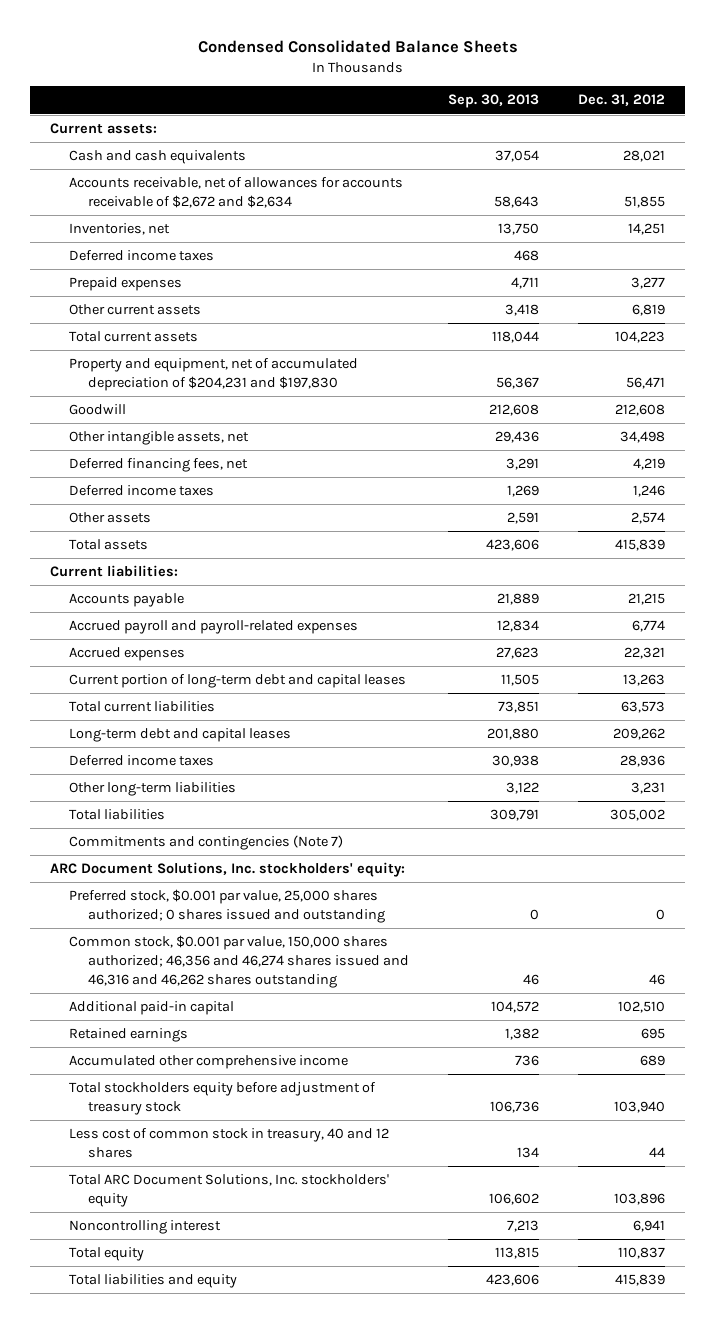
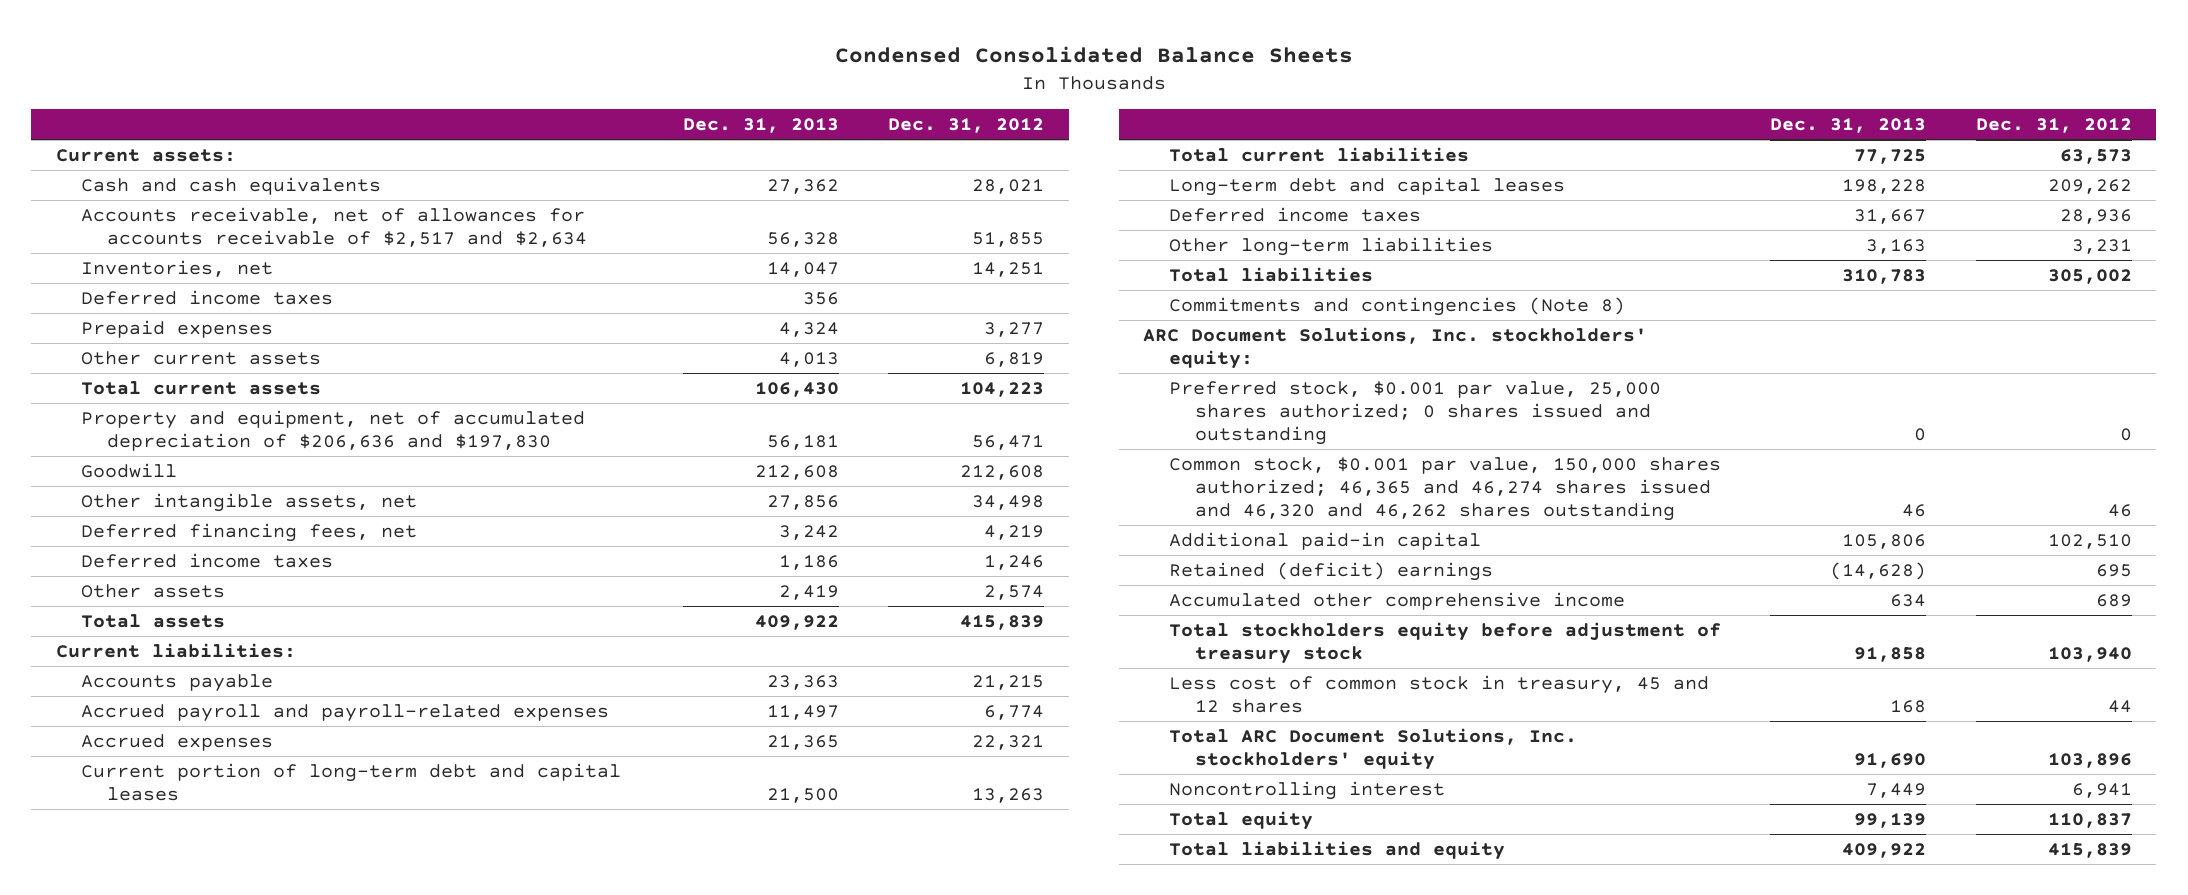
[447,94,539,109] Sep. 30, 2013 -> none
none -> [682,118,839,134] Dec. 31, 2013
[68,177,403,208] Accounts receivable, net of allowances for accounts receivable of $2,672 and $2,634 -> [81,206,588,248] Accounts receivable, net of allowances for accounts receivable of $2,517 and $2,634
[68,358,358,391] Property and equipment, net of accumulated depreciation of $204,231 and $197,830 -> [81,409,586,452] Property and equipment, net of accumulated depreciation of $206,636 and $197,830
[68,835,343,851] Commitments and contingencies (Note 7) -> [1169,296,1626,316] Commitments and contingencies (Note 8)
[68,935,409,988] Common stock, $0.001 par value, 150,000 shares authorized; 46,356 and 46,274 shares issued and 46,316 and 46,262 shares outstanding -> [1169,456,1722,522] Common stock, $0.001 par value, 150,000 shares authorized; 46,365 and 46,274 shares issued and 46,320 and 46,262 shares outstanding
[68,1028,188,1043] Retained earnings -> [1169,561,1494,581] Retained (deficit) earnings
[68,1128,389,1158] Less cost of common stock in treasury, 40 and 12 shares -> [1169,674,1710,714] Less cost of common stock in treasury, 45 and 12 shares

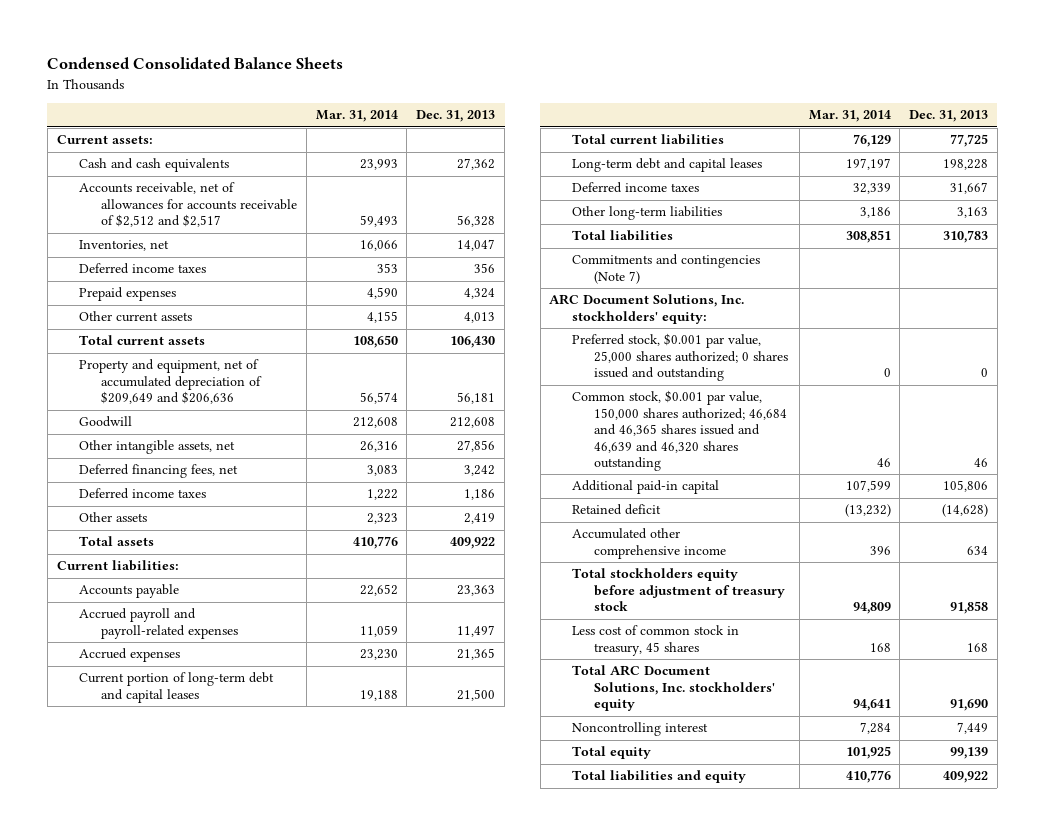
[888,118,1045,134] Dec. 31, 2012 -> none
none -> [315,110,398,123] Mar. 31, 2014
[81,206,588,248] Accounts receivable, net of allowances for accounts receivable of $2,517 and $2,634 -> [78,182,298,228] Accounts receivable, net of allowances for accounts receivable of $2,512 and $2,517
[81,409,586,452] Property and equipment, net of accumulated depreciation of $206,636 and $197,830 -> [78,359,263,405] Property and equipment, net of accumulated depreciation of $209,649 and $206,636
[1169,296,1626,316] Commitments and contingencies (Note 8) -> [571,254,760,284] Commitments and contingencies (Note 7)
[1169,456,1722,522] Common stock, $0.001 par value, 150,000 shares authorized; 46,365 and 46,274 shares issued and 46,320 and 46,262 shares outstanding -> [571,390,787,472] Common stock, $0.001 par value, 150,000 shares authorized; 46,684 and 46,365 shares issued and 46,639 and 46,320 shares outstanding
[1169,561,1494,581] Retained (deficit) earnings -> [571,504,661,516] Retained deficit
[1169,674,1710,714] Less cost of common stock in treasury, 45 and 12 shares -> [571,625,739,656] Less cost of common stock in treasury, 45 shares

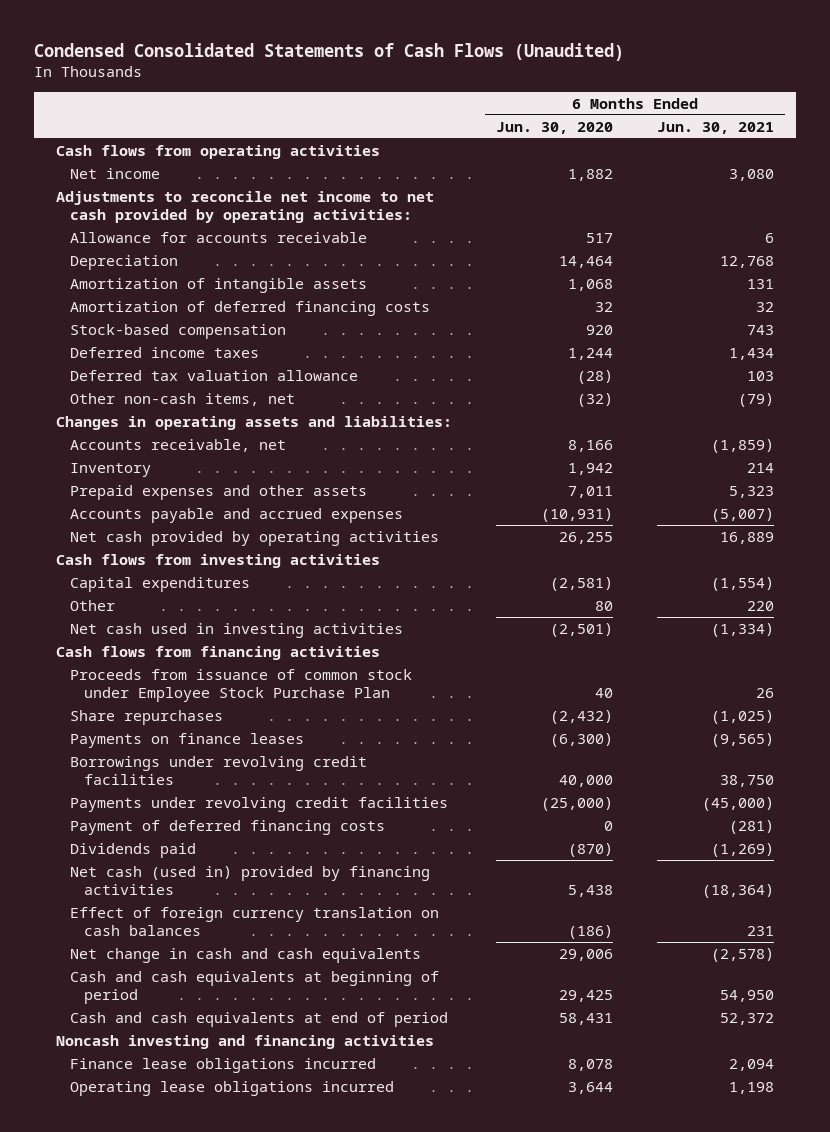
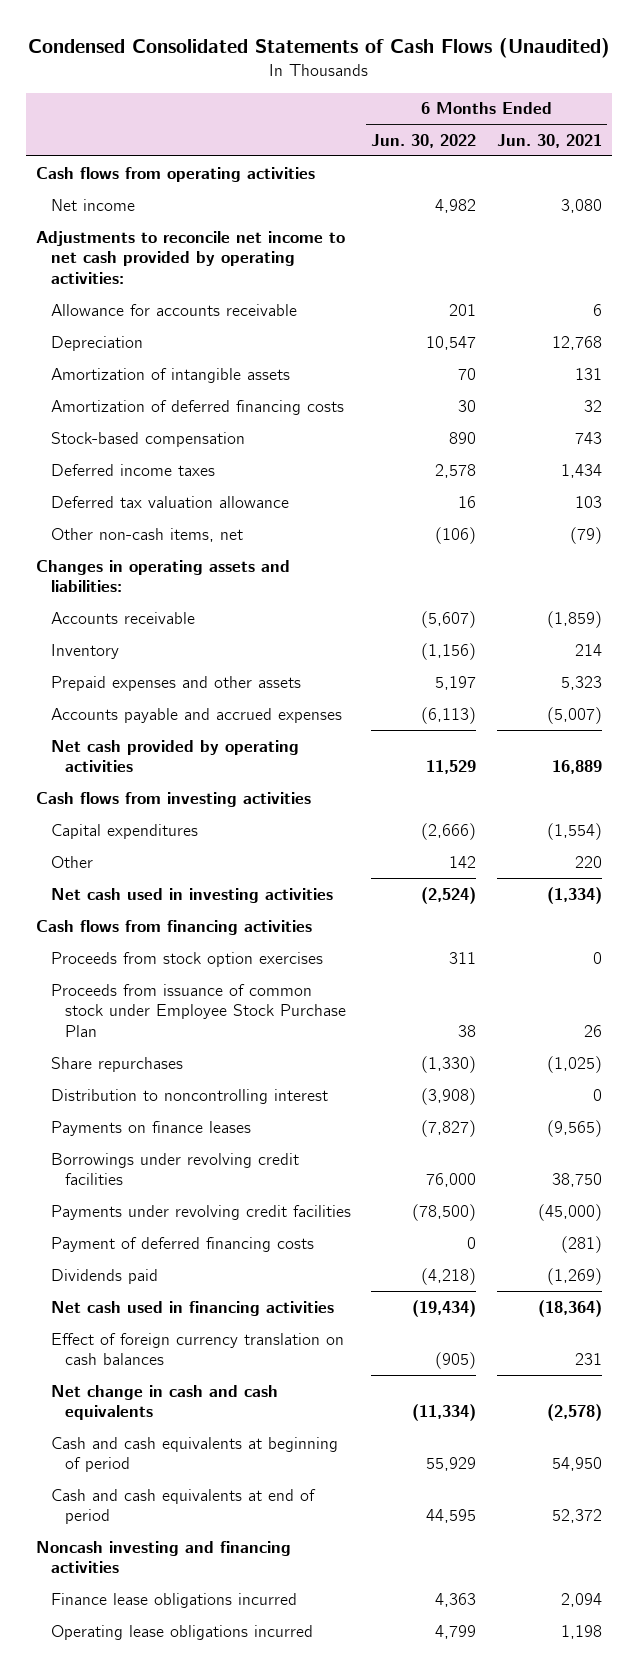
[495,121,613,134] Jun. 30, 2020 -> none
none -> [371,133,477,148] Jun. 30, 2022
[69,438,286,452] Accounts receivable, net -> [50,611,195,624] Accounts receivable
none -> [50,951,323,967] Proceeds from stock option exercises
none -> [50,1088,328,1104] Distribution to noncontrolling interest
[69,865,430,895] Net cash (used in) provided by financing activities -> [50,1300,334,1316] Net cash used in financing activities

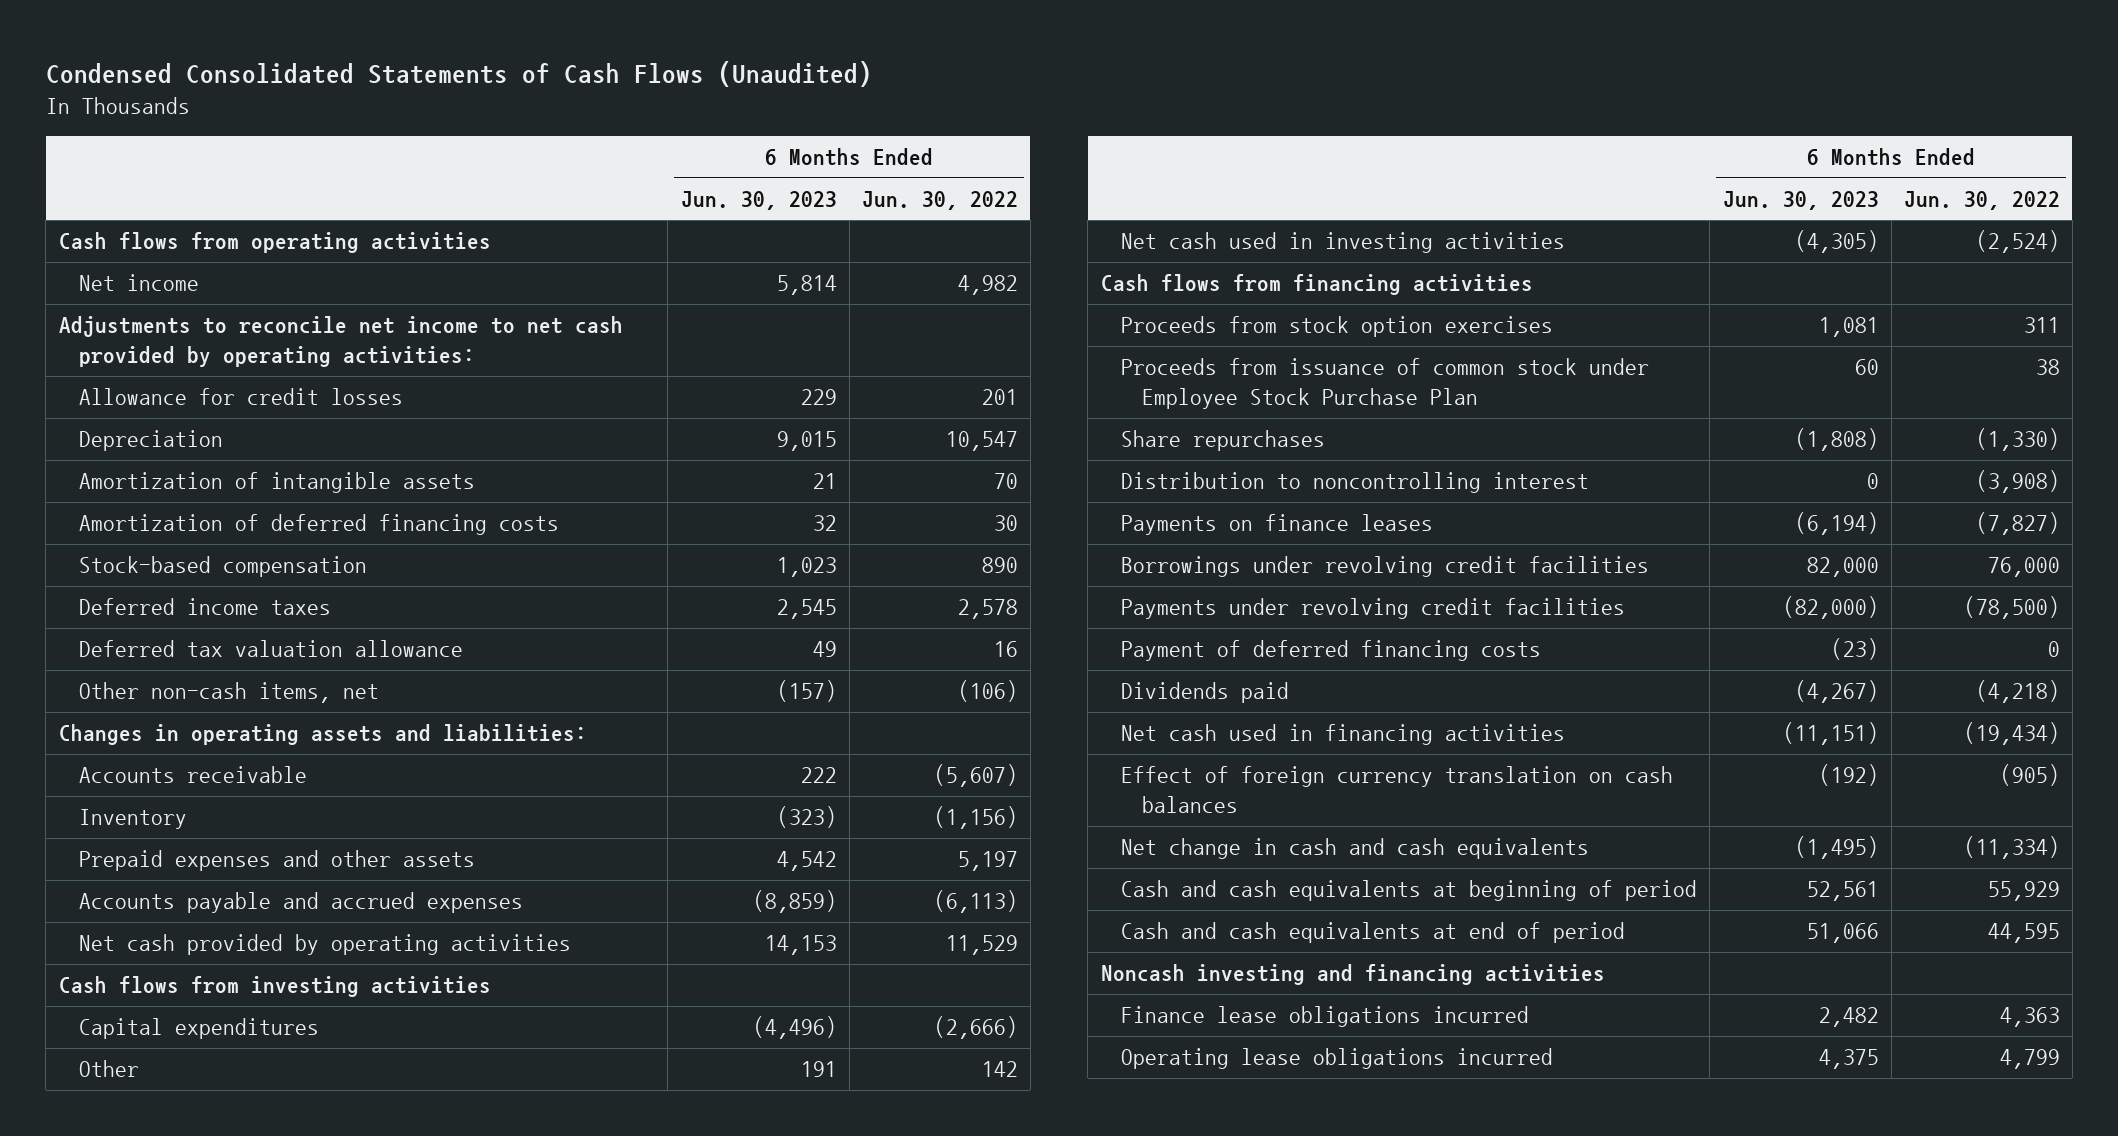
[496,133,602,148] Jun. 30, 2021 -> none
none -> [680,190,837,210] Jun. 30, 2023
[50,303,297,316] Allowance for accounts receivable -> [79,388,404,406] Allowance for credit losses

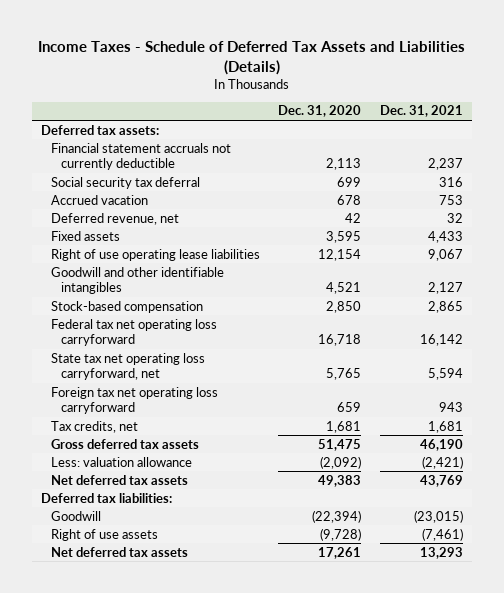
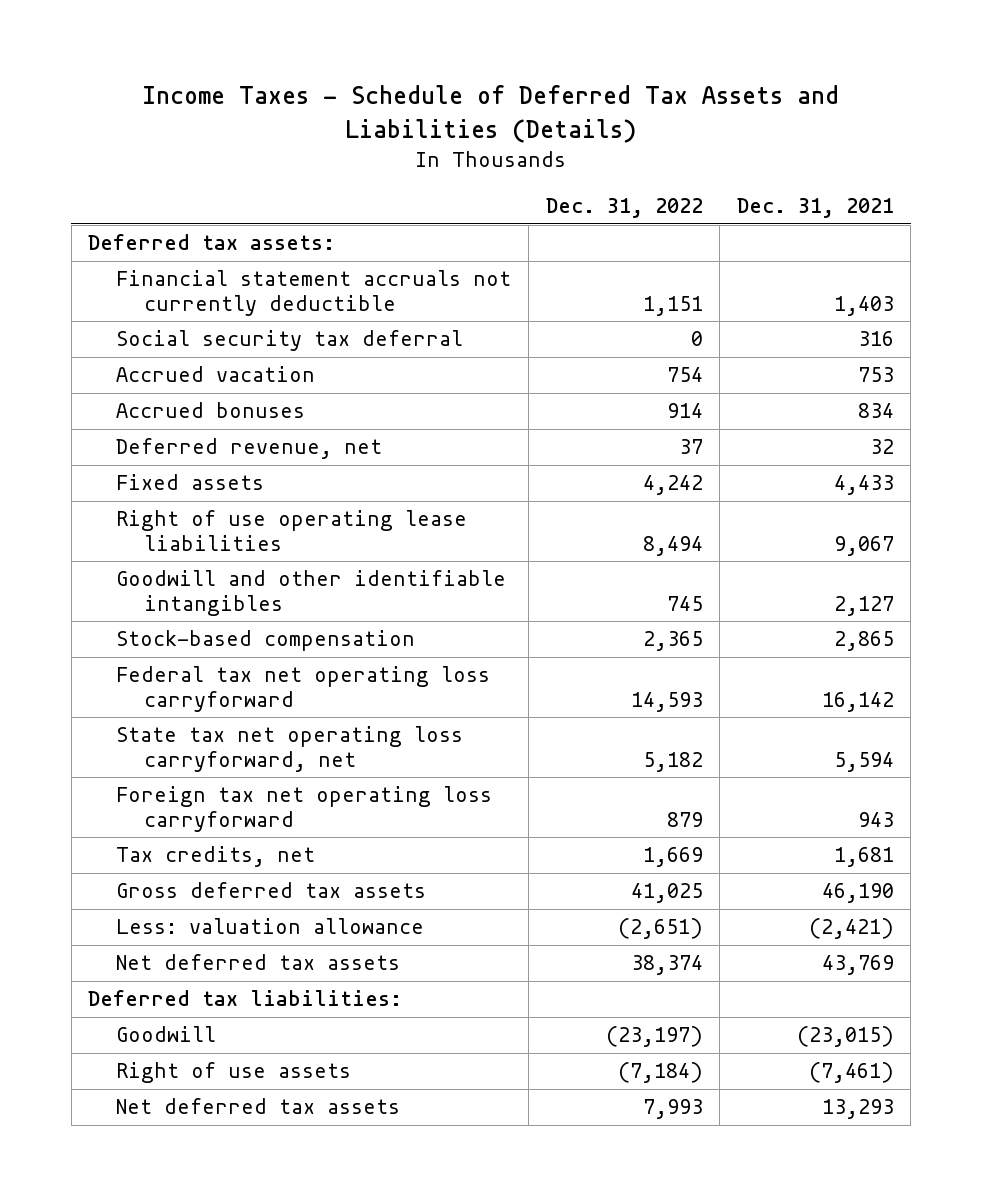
[278,105,362,118] Dec. 31, 2020 -> none
none -> [545,198,703,219] Dec. 31, 2022
[427,157,463,170] 2,237 -> [833,296,894,317] 1,403
none -> [116,402,306,419] Accrued bonuses

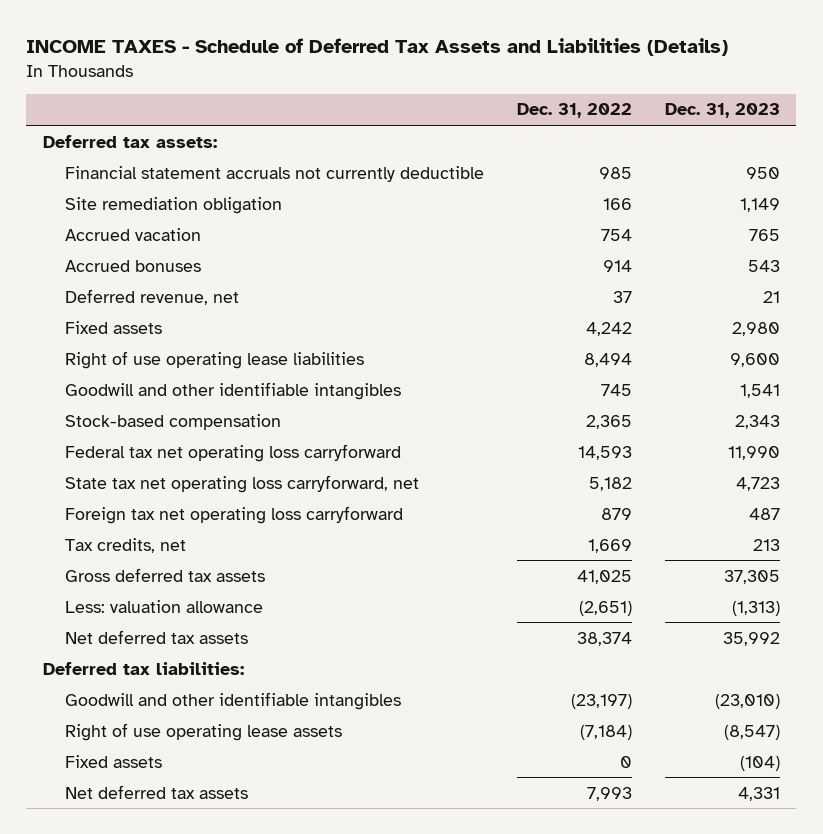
[142,85,840,143] Income Taxes - Schedule of Deferred Tax Assets and Liabilities (Details) -> [26,38,729,57] INCOME TAXES - Schedule of Deferred Tax Assets and Liabilities (Details)
[736,198,894,219] Dec. 31, 2021 -> none
none -> [664,103,780,119] Dec. 31, 2023
[116,330,464,352] Social security tax deferral -> none
[642,296,703,317] 1,151 -> [599,166,633,179] 985
none -> [65,196,283,214] Site remediation obligation
[116,1026,217,1043] Goodwill -> [65,691,402,710] Goodwill and other identifiable intangibles
[116,1062,352,1084] Right of use assets -> [65,722,343,741] Right of use operating lease assets
none -> [65,754,163,768] Fixed assets

